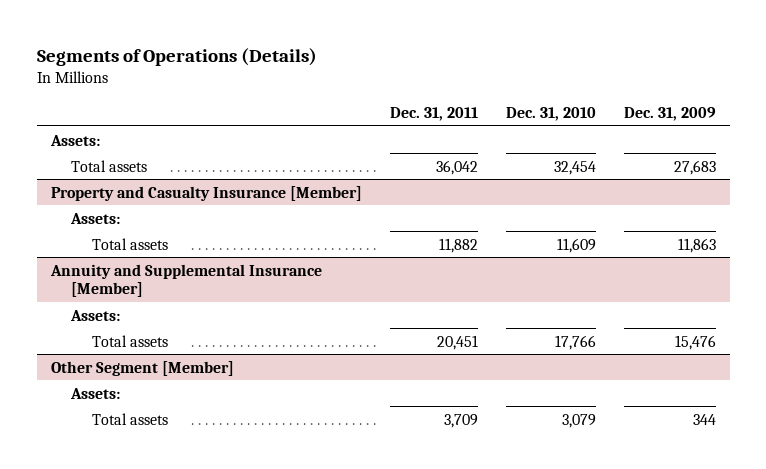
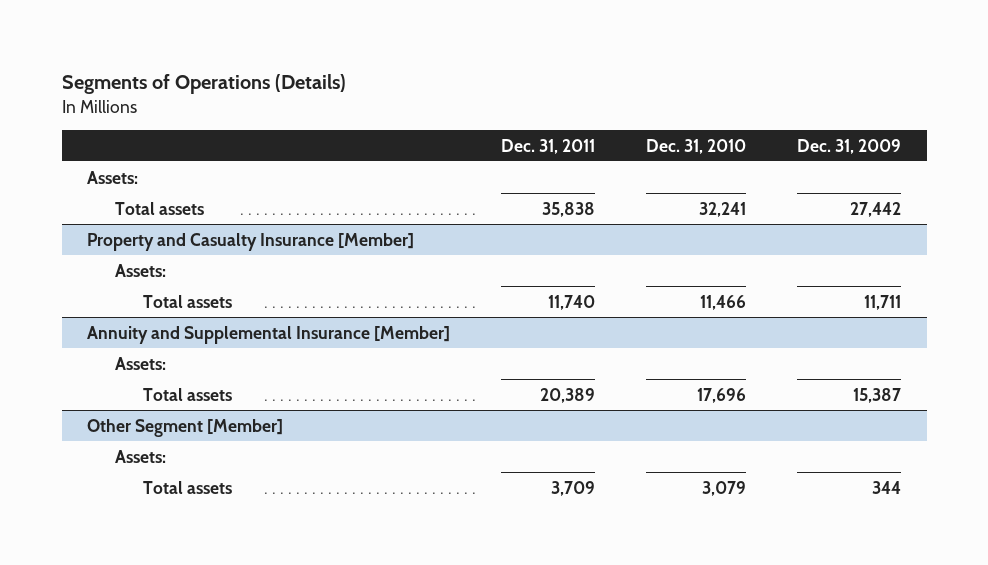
[435,159,478,175] 36,042 -> [542,201,596,217] 35,838
[553,160,596,175] 32,454 -> [699,201,747,217] 32,241
[673,159,716,175] 27,683 -> [850,201,902,217] 27,442
[438,237,478,253] 11,882 -> [548,294,596,310] 11,740
[556,237,596,253] 11,609 -> [700,294,747,310] 11,466
[677,237,716,253] 11,863 -> [864,294,902,310] 11,711
[436,334,478,350] 20,451 -> [540,387,596,403] 20,389
[554,334,596,350] 17,766 -> [697,387,747,403] 17,696
[674,334,716,350] 15,476 -> [853,387,902,403] 15,387

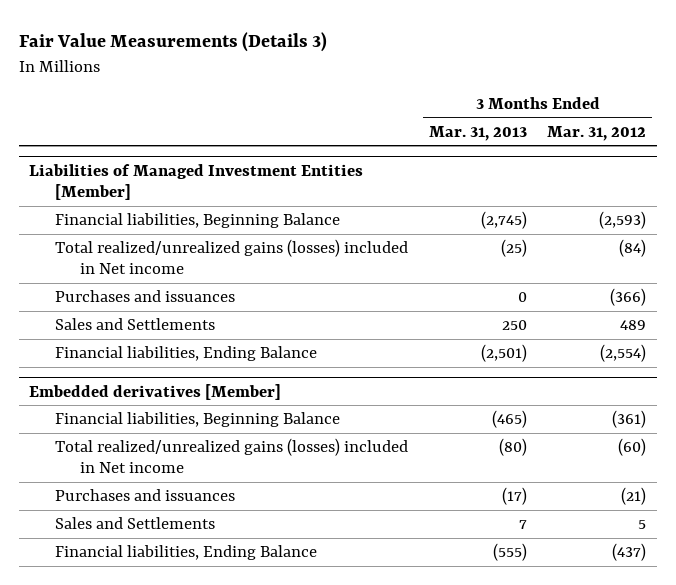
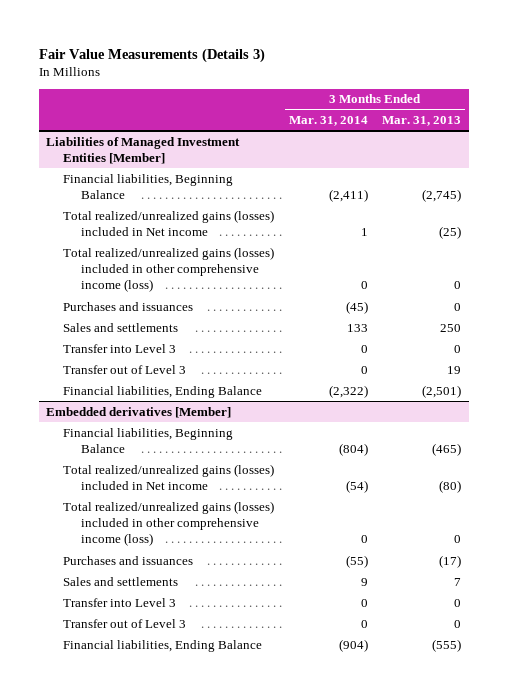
[547,125,647,141] Mar. 31, 2012 -> none
none -> [288,115,368,126] Mar. 31, 2014
none -> [63,246,275,293] Total realized/unrealized gains (losses) included in other comprehensive income (loss)
[54,318,215,331] Sales and Settlements -> [63,322,179,332] Sales and settlements
none -> [63,343,177,353] Transfer into Level 3
none -> [63,364,187,374] Transfer out of Level 3
none -> [63,500,275,547] Total realized/unrealized gains (losses) included in other comprehensive income (loss)
[54,517,215,530] Sales and Settlements -> [63,576,179,586] Sales and settlements
none -> [63,597,177,607] Transfer into Level 3
none -> [63,618,187,628] Transfer out of Level 3

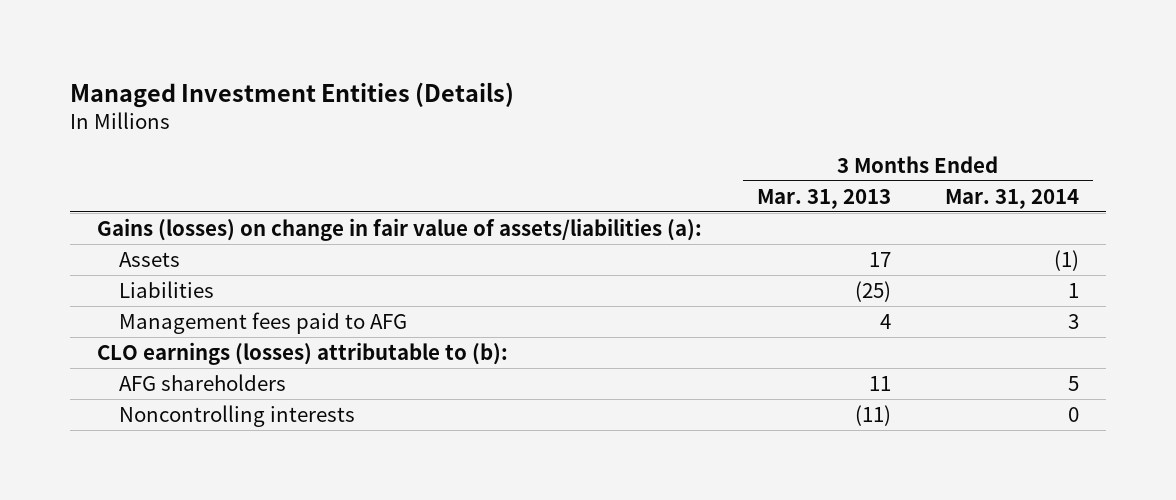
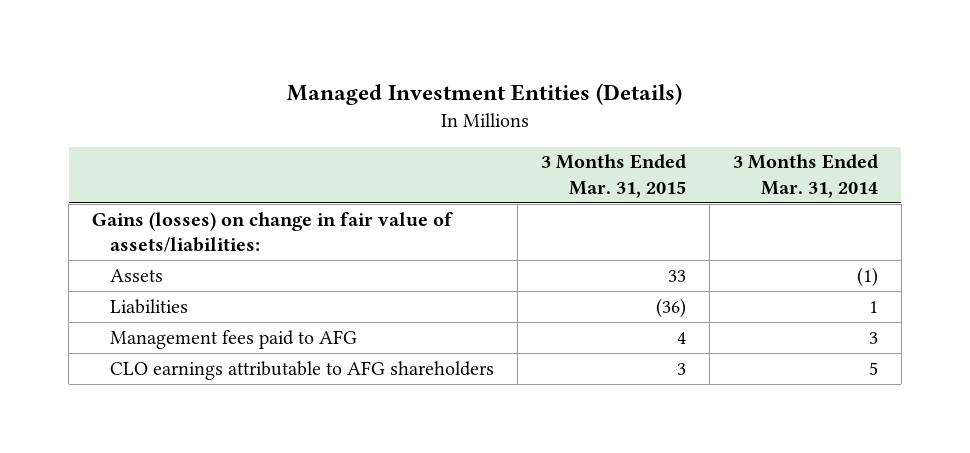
[756,188,891,209] Mar. 31, 2013 -> none
none -> [540,154,686,198] 3 Months Ended Mar. 31, 2015
[97,217,703,241] Gains (losses) on change in fair value of assets/liabilities (a): -> [92,211,454,253] Gains (losses) on change in fair value of assets/liabilities:
[97,341,509,365] CLO earnings (losses) attributable to (b): -> none
[119,404,356,427] Noncontrolling interests -> none
[119,373,287,391] AFG shareholders -> [109,360,494,380] CLO earnings attributable to AFG shareholders

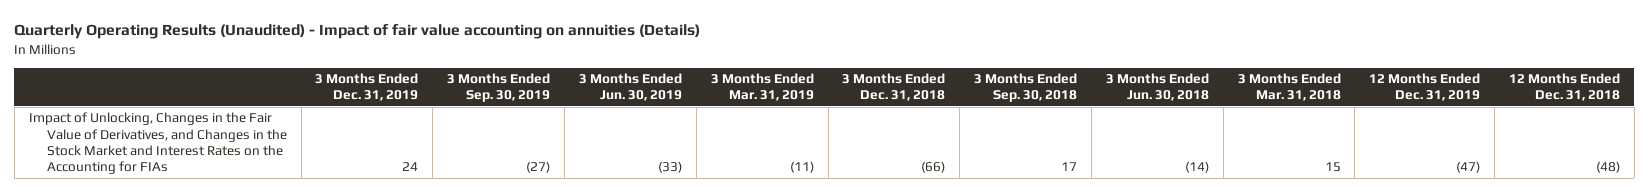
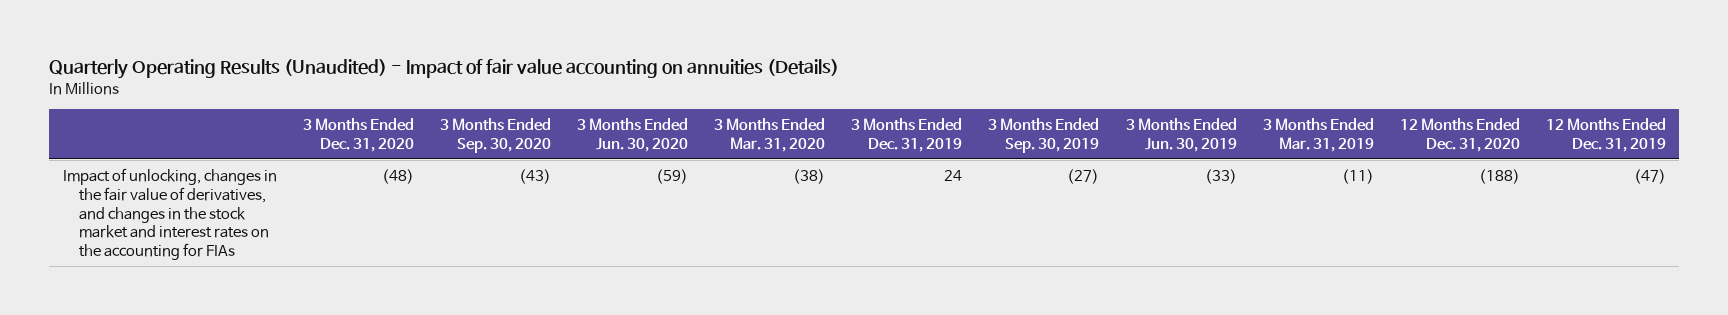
[842,73,946,102] 3 Months Ended Dec. 31, 2018 -> none
[974,73,1078,103] 3 Months Ended Sep. 30, 2018 -> none
[1105,73,1209,102] 3 Months Ended Jun. 30, 2018 -> none
[1237,73,1341,102] 3 Months Ended Mar. 31, 2018 -> none
[1509,73,1621,102] 12 Months Ended Dec. 31, 2018 -> none
none -> [302,117,414,152] 3 Months Ended Dec. 31, 2020
none -> [439,117,551,153] 3 Months Ended Sep. 30, 2020
none -> [576,117,688,152] 3 Months Ended Jun. 30, 2020
none -> [714,117,826,152] 3 Months Ended Mar. 31, 2020
none -> [1399,117,1520,152] 12 Months Ended Dec. 31, 2020
[28,112,287,175] Impact of Unlocking, Changes in the Fair Value of Derivatives, and Changes in the Stock Market and Interest Rates on the Accounting for FIAs -> [62,167,277,261] Impact of unlocking, changes in the fair value of derivatives, and changes in the stock market and interest rates on the accounting for FIAs

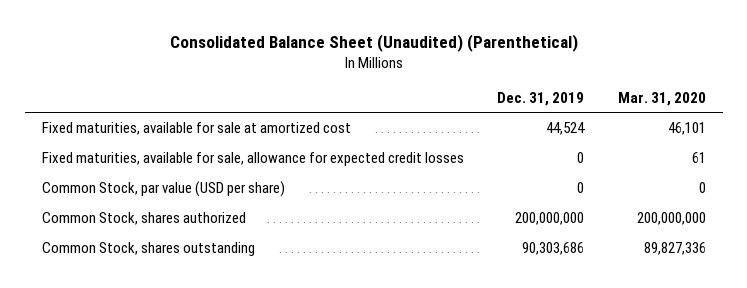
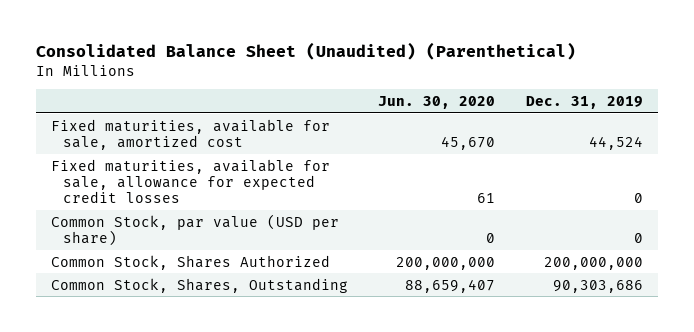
[617,91,706,106] Mar. 31, 2020 -> none
none -> [378,95,496,109] Jun. 30, 2020
[41,122,351,136] Fixed maturities, available for sale at amortized cost -> [50,118,330,150] Fixed maturities, available for sale, amortized cost
[41,212,246,226] Common Stock, shares authorized -> [50,254,330,270] Common Stock, Shares Authorized
[41,242,255,257] Common Stock, shares outstanding -> [50,277,348,293] Common Stock, Shares, Outstanding

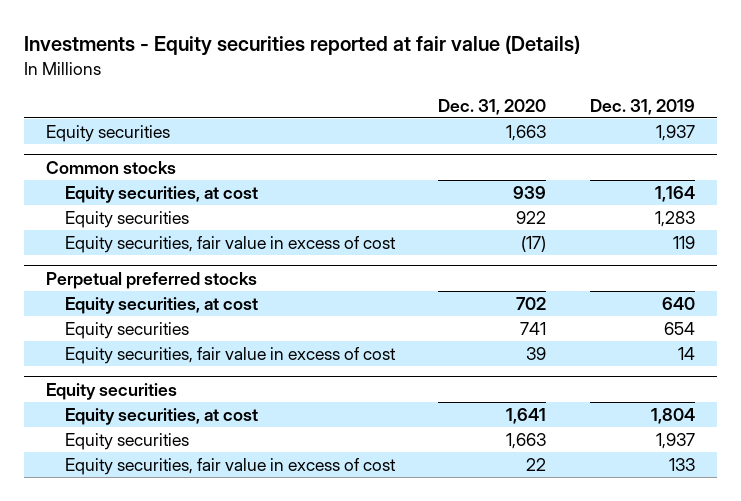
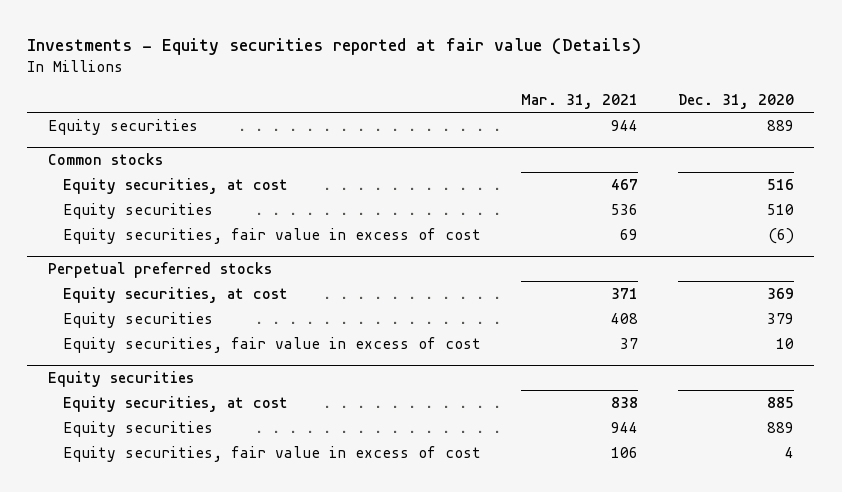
[589,98,695,115] Dec. 31, 2019 -> none
none -> [520,94,638,110] Mar. 31, 2021
[506,125,547,142] 1,663 -> [766,119,794,131] 889
[513,186,547,200] 939 -> [766,178,794,190] 516
[516,211,547,225] 922 -> [766,203,794,215] 510
[521,236,547,253] (17) -> [767,227,794,244] (6)
[516,297,547,311] 702 -> [766,287,794,299] 369
[520,322,547,336] 741 -> [766,312,794,324] 379
[526,347,547,361] 39 -> [775,337,794,349] 10
[506,408,547,425] 1,641 -> [766,396,794,408] 885
[506,433,547,450] 1,663 -> [766,421,794,433] 889
[526,458,547,472] 22 -> [784,446,794,458] 4

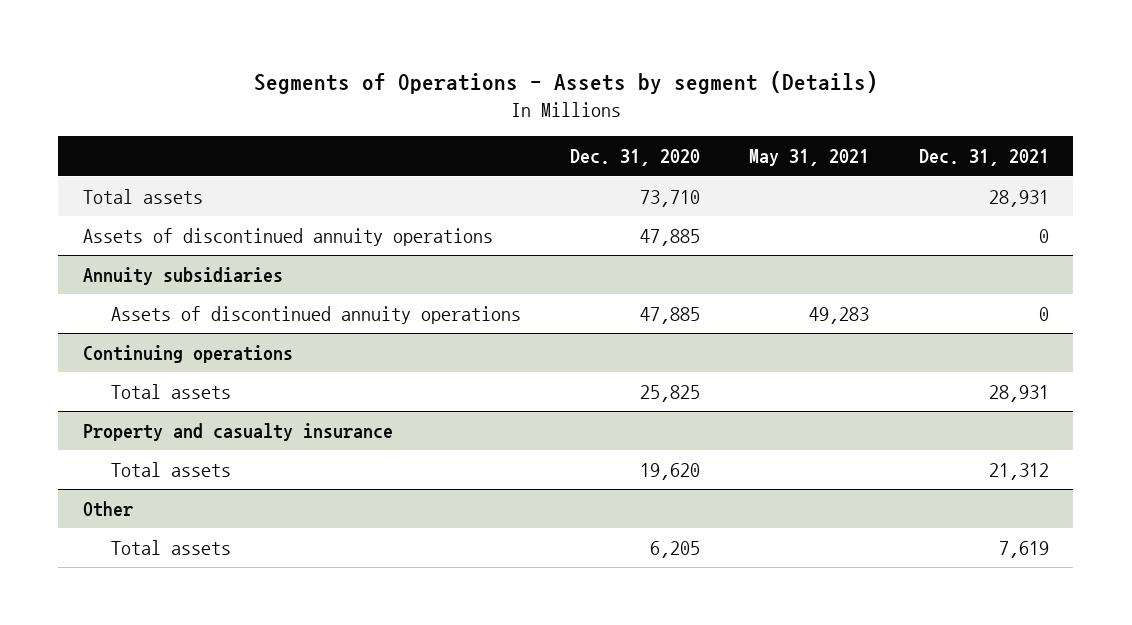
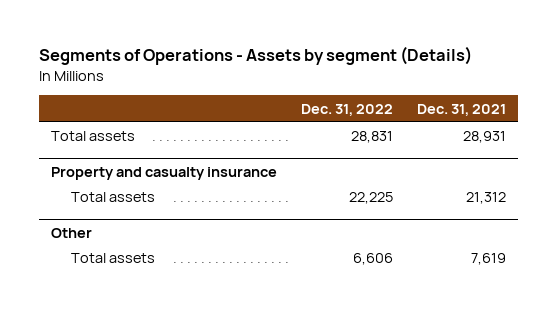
[570,149,701,167] Dec. 31, 2020 -> none
[749,149,870,167] May 31, 2021 -> none
none -> [301,103,394,116] Dec. 31, 2022
[82,228,493,247] Assets of discontinued annuity operations -> none
[82,267,283,286] Annuity subsidiaries -> none
[110,306,521,325] Assets of discontinued annuity operations -> none
[82,345,293,364] Continuing operations -> none
[110,384,231,400] Total assets -> none

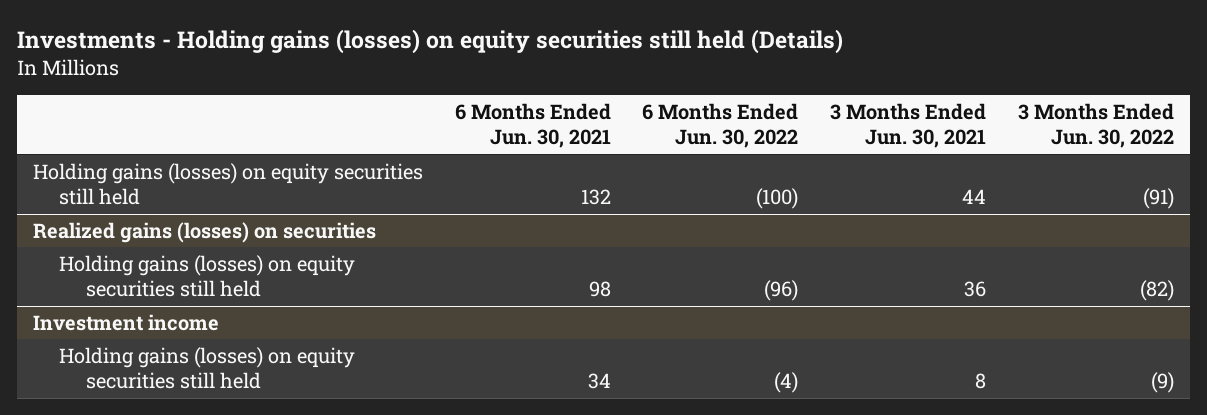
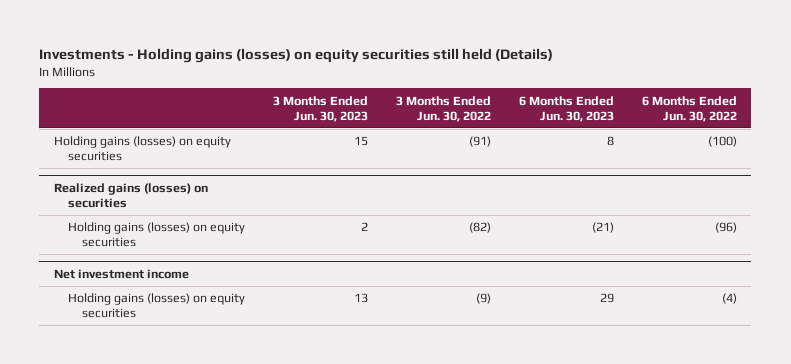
[454,103,611,149] 6 Months Ended Jun. 30, 2021 -> none
[830,103,987,149] 3 Months Ended Jun. 30, 2021 -> none
none -> [273,95,369,122] 3 Months Ended Jun. 30, 2023
none -> [519,95,615,122] 6 Months Ended Jun. 30, 2023
[32,162,423,206] Holding gains (losses) on equity securities still held -> [53,136,231,162] Holding gains (losses) on equity securities
[59,254,356,298] Holding gains (losses) on equity securities still held -> [67,222,245,248] Holding gains (losses) on equity securities
[32,313,219,331] Investment income -> [53,268,189,279] Net investment income
[59,346,356,390] Holding gains (losses) on equity securities still held -> [67,293,245,319] Holding gains (losses) on equity securities

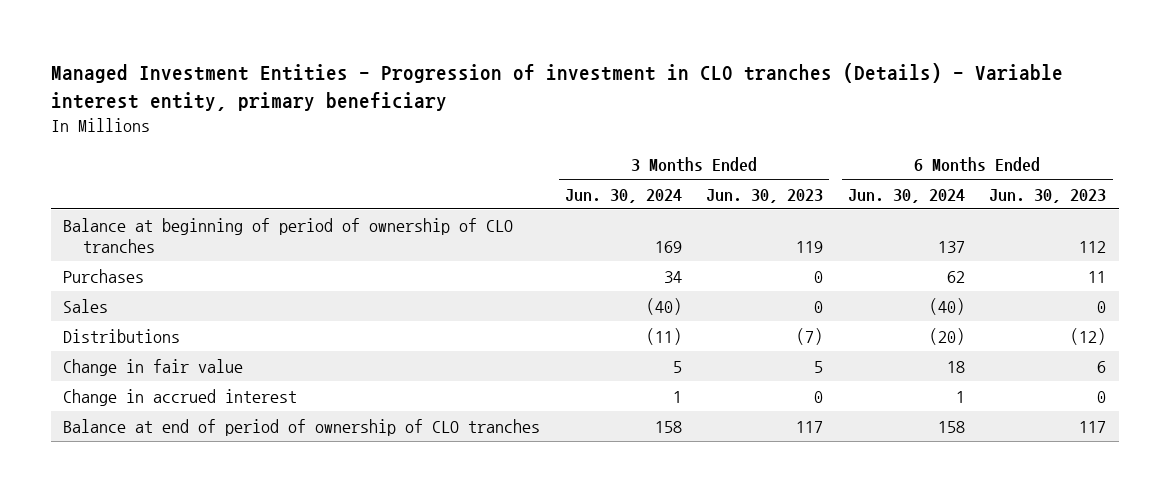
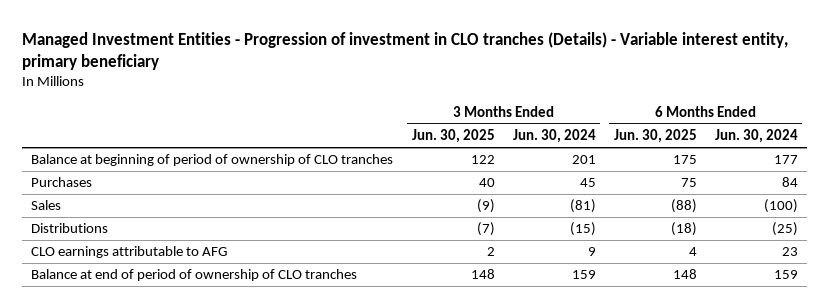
[706,188,824,203] Jun. 30, 2023 -> none
[989,188,1107,203] Jun. 30, 2023 -> none
none -> [411,129,495,144] Jun. 30, 2025
none -> [613,129,697,144] Jun. 30, 2025
[63,358,244,376] Change in fair value -> none
[63,388,298,406] Change in accrued interest -> none
[654,240,682,253] 169 -> [571,155,596,165] 201
[937,240,965,253] 137 -> [773,155,798,165] 177
[663,270,682,283] 34 -> [579,178,596,188] 45
[946,270,965,283] 62 -> [781,177,798,188] 84
[645,297,682,315] (40) -> [569,199,596,214] (81)
[928,297,965,315] (40) -> [763,199,798,214] (100)
[645,327,682,345] (11) -> [569,222,596,237] (15)
[928,327,965,345] (20) -> [771,222,798,237] (25)
none -> [31,246,228,259] CLO earnings attributable to AFG
[654,420,682,433] 158 -> [571,270,596,280] 159
[937,420,965,433] 158 -> [773,270,798,280] 159

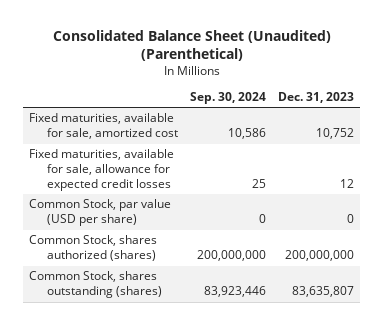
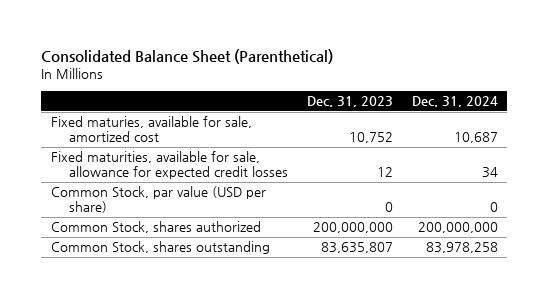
[52,30,331,62] Consolidated Balance Sheet (Unaudited) (Parenthetical) -> [41,49,334,65] Consolidated Balance Sheet (Parenthetical)
[190,91,267,104] Sep. 30, 2024 -> none
none -> [411,96,498,108] Dec. 31, 2024
[29,113,178,140] Fixed maturities, available for sale, amortized cost -> [50,116,252,143] Fixed maturies, available for sale, amortized cost
[29,235,158,262] Common Stock, shares authorized (shares) -> [50,221,261,234] Common Stock, shares authorized
[29,271,162,299] Common Stock, shares outstanding (shares) -> [50,241,270,255] Common Stock, shares outstanding

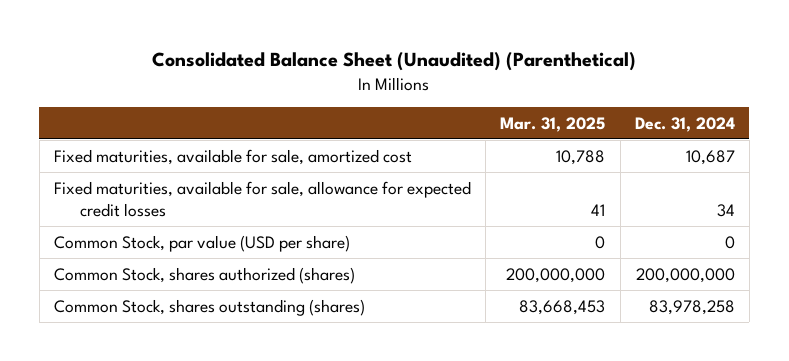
[41,49,334,65] Consolidated Balance Sheet (Parenthetical) -> [152,52,637,72] Consolidated Balance Sheet (Unaudited) (Parenthetical)
[306,96,393,108] Dec. 31, 2023 -> none
none -> [500,116,606,132] Mar. 31, 2025
[50,116,252,143] Fixed maturies, available for sale, amortized cost -> [54,148,413,165] Fixed maturities, available for sale, amortized cost
[50,221,261,234] Common Stock, shares authorized -> [54,266,356,284] Common Stock, shares authorized (shares)
[50,241,270,255] Common Stock, shares outstanding -> [54,298,366,316] Common Stock, shares outstanding (shares)

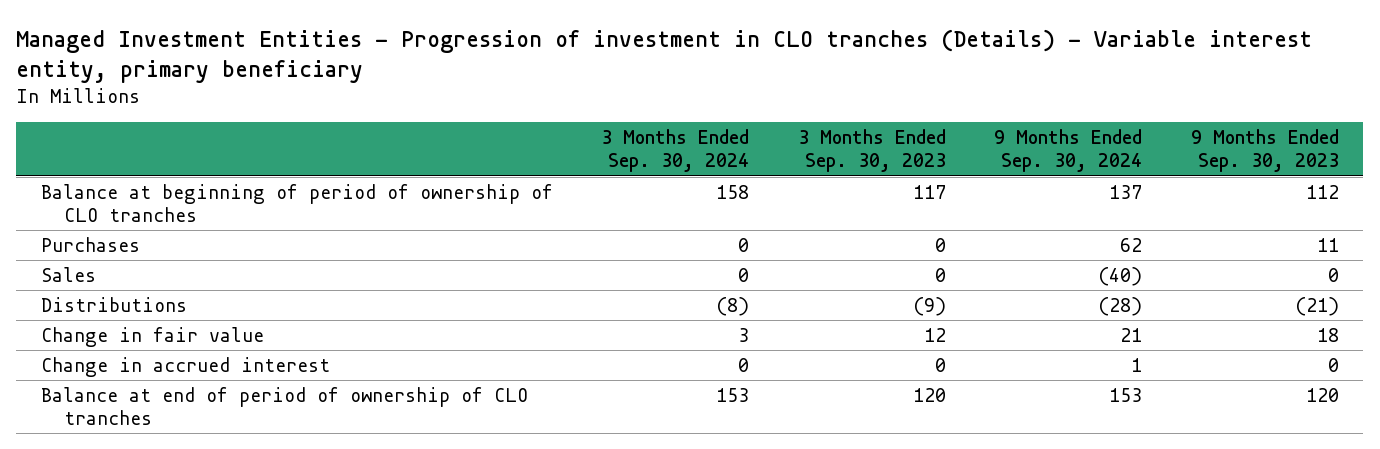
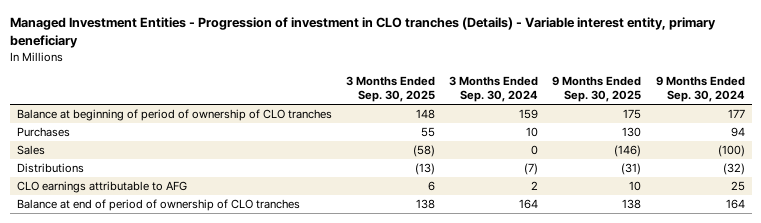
[797,129,946,173] 3 Months Ended Sep. 30, 2023 -> none
[1191,129,1340,173] 9 Months Ended Sep. 30, 2023 -> none
none -> [345,76,435,102] 3 Months Ended Sep. 30, 2025
none -> [552,76,642,102] 9 Months Ended Sep. 30, 2025
[40,326,264,347] Change in fair value -> none
[40,356,330,377] Change in accrued interest -> none
[716,184,750,199] 158 -> [519,109,539,120] 159
[1109,184,1143,199] 137 -> [727,109,745,119] 177
[738,237,750,252] 0 -> [526,127,539,138] 10
[1120,237,1143,252] 62 -> [730,127,745,138] 94
[1098,266,1143,286] (40) -> [717,145,745,158] (100)
[716,296,750,316] (8) -> [524,163,539,176] (7)
[1098,296,1143,316] (28) -> [722,163,745,176] (32)
none -> [16,181,187,194] CLO earnings attributable to AFG
[716,387,750,402] 153 -> [519,199,539,210] 164
[1109,387,1143,402] 153 -> [725,199,745,210] 164

